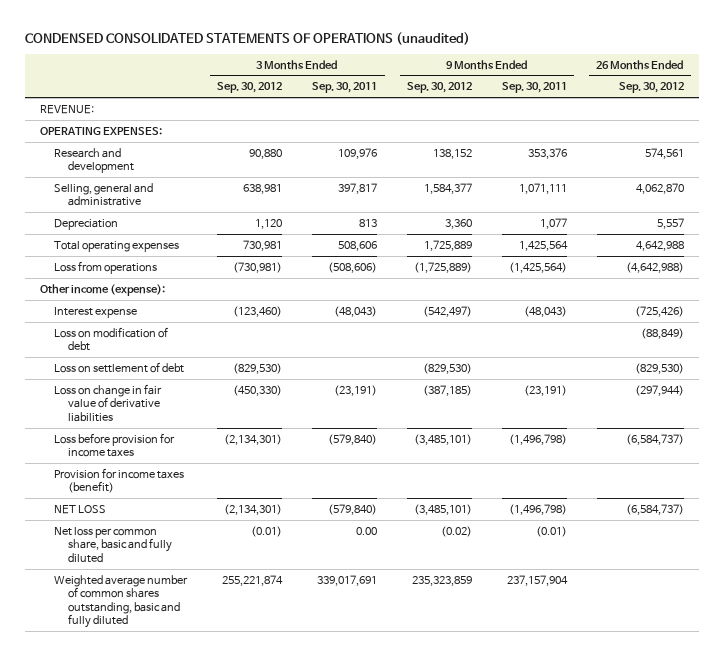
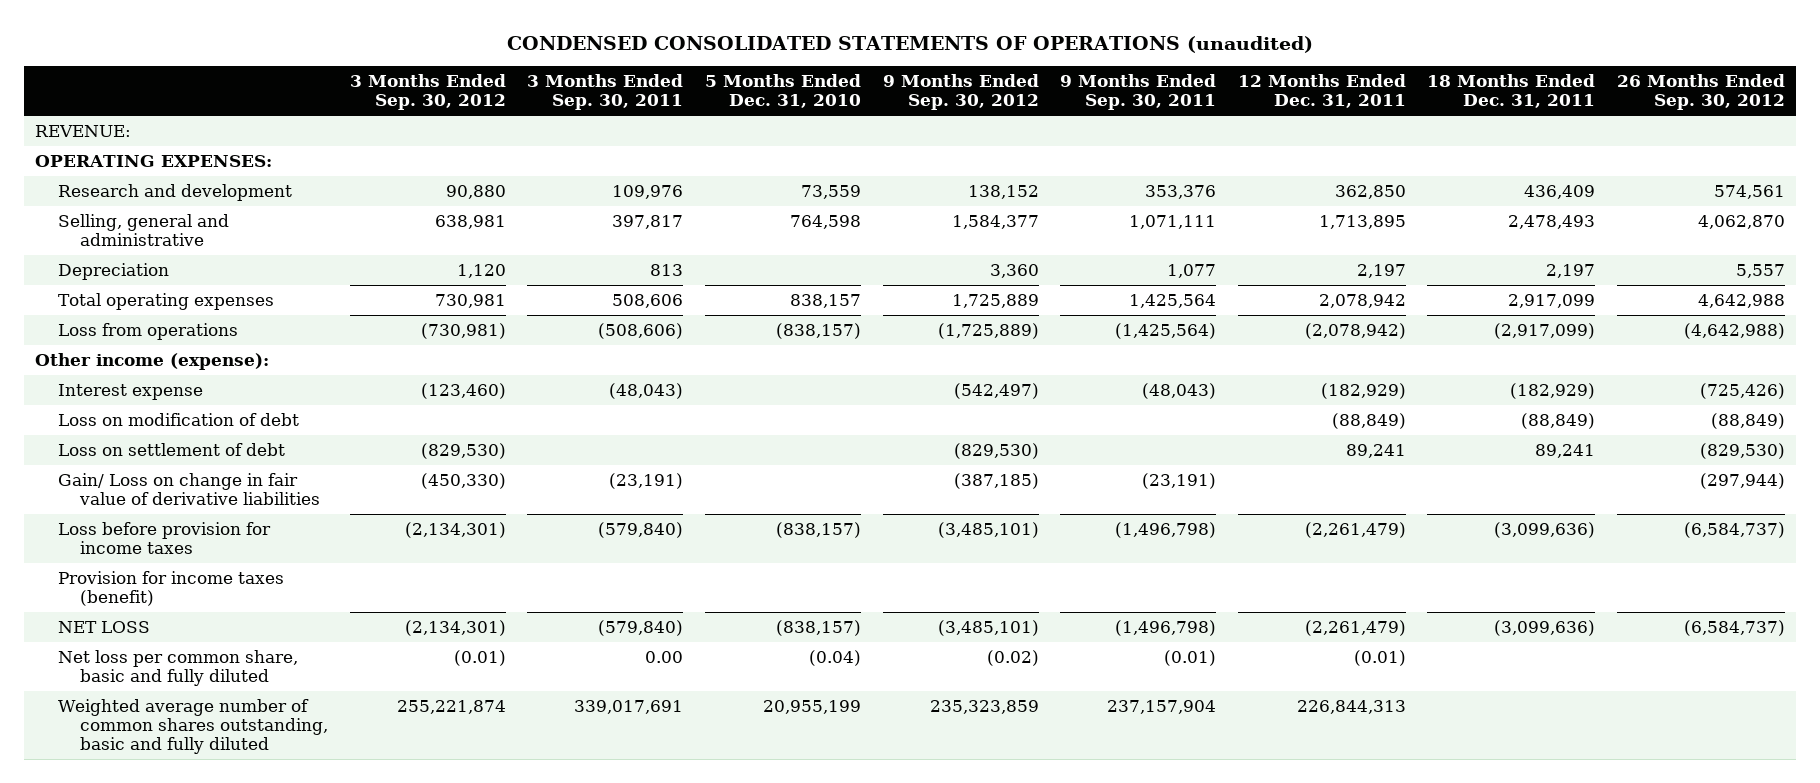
none -> [704,74,861,109] 5 Months Ended Dec. 31, 2010
none -> [1237,74,1406,109] 12 Months Ended Dec. 31, 2011
none -> [1427,74,1596,109] 18 Months Ended Dec. 31, 2011
[54,383,163,422] Loss on change in fair value of derivative liabilities -> [57,472,321,505] Gain/ Loss on change in fair value of derivative liabilities

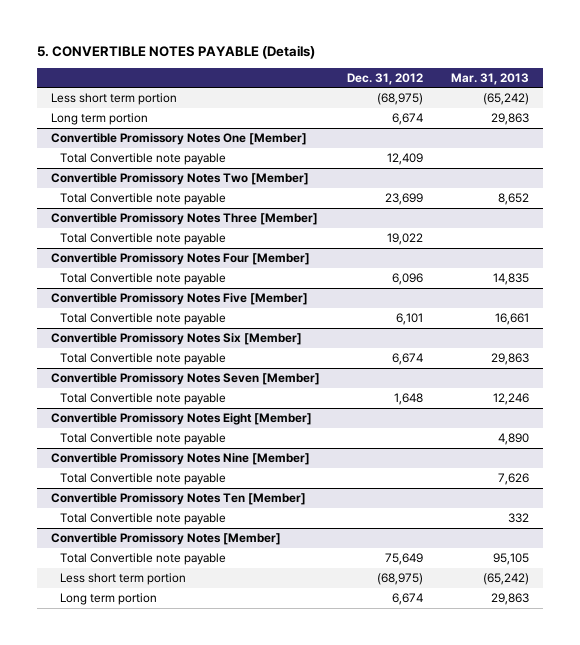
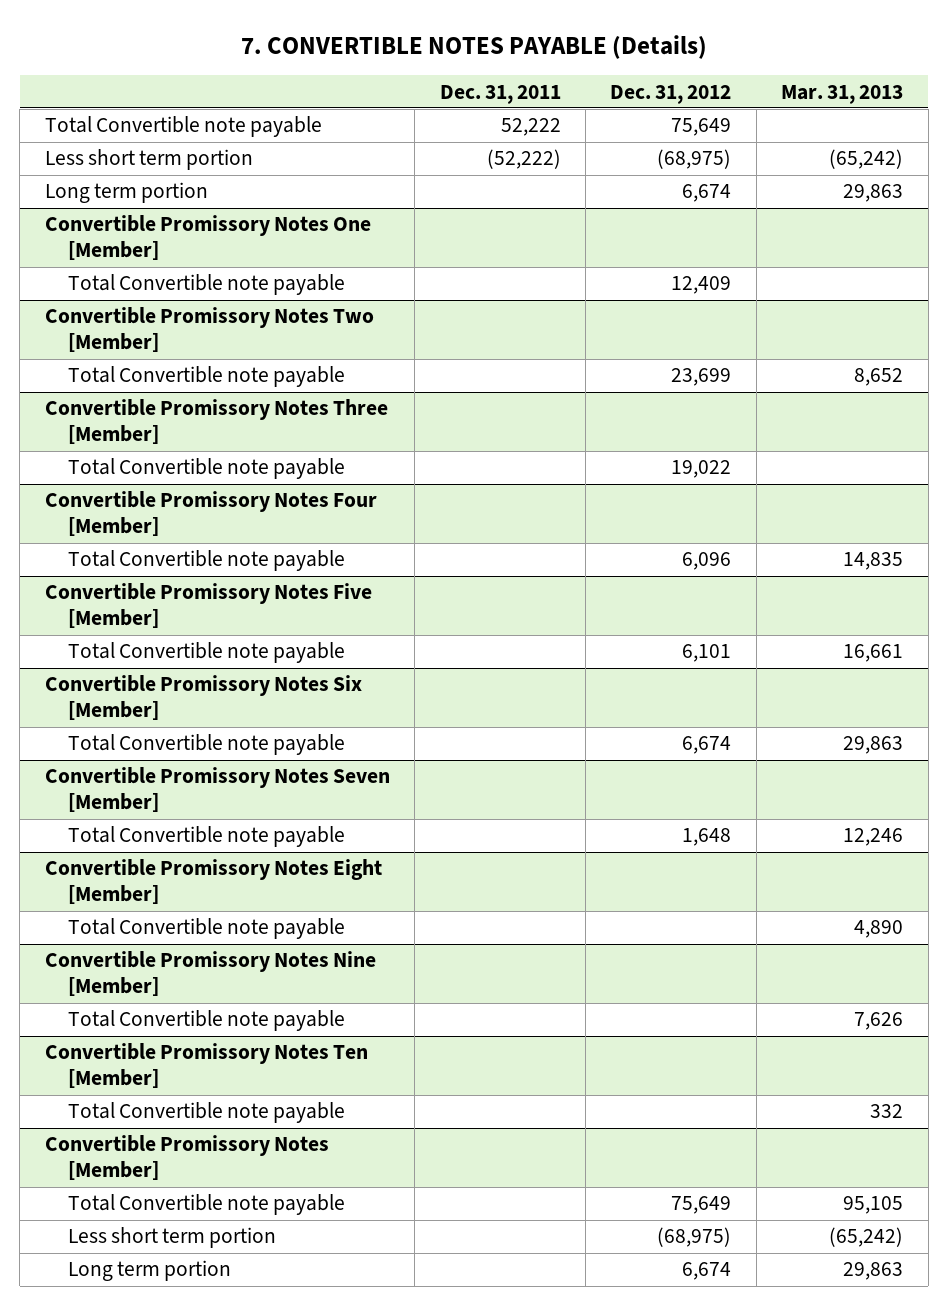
[37,44,316,59] 5. CONVERTIBLE NOTES PAYABLE (Details) -> [241,34,708,59] 7. CONVERTIBLE NOTES PAYABLE (Details)
none -> [439,84,561,104] Dec. 31, 2011
none -> [44,116,322,138] Total Convertible note payable

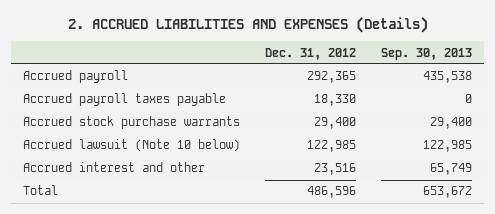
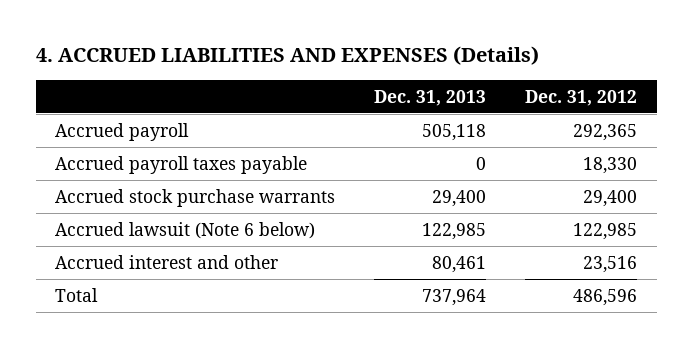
[67,17,428,34] 2. ACCRUED LIABILITIES AND EXPENSES (Details) -> [35,46,539,66] 4. ACCRUED LIABILITIES AND EXPENSES (Details)
[380,47,472,60] Sep. 30, 2013 -> none
none -> [374,89,487,106] Dec. 31, 2013
[23,139,241,153] Accrued lawsuit (Note 10 below) -> [55,221,316,239] Accrued lawsuit (Note 6 below)

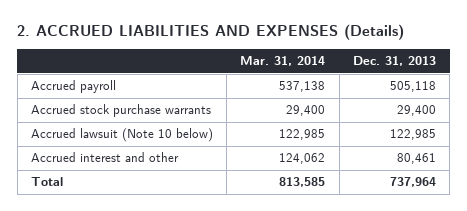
[35,46,539,66] 4. ACCRUED LIABILITIES AND EXPENSES (Details) -> [17,24,405,41] 2. ACCRUED LIABILITIES AND EXPENSES (Details)
[525,89,638,106] Dec. 31, 2012 -> none
none -> [240,56,326,67] Mar. 31, 2014
[55,155,308,174] Accrued payroll taxes payable -> none
[55,221,316,239] Accrued lawsuit (Note 6 below) -> [30,128,213,143] Accrued lawsuit (Note 10 below)

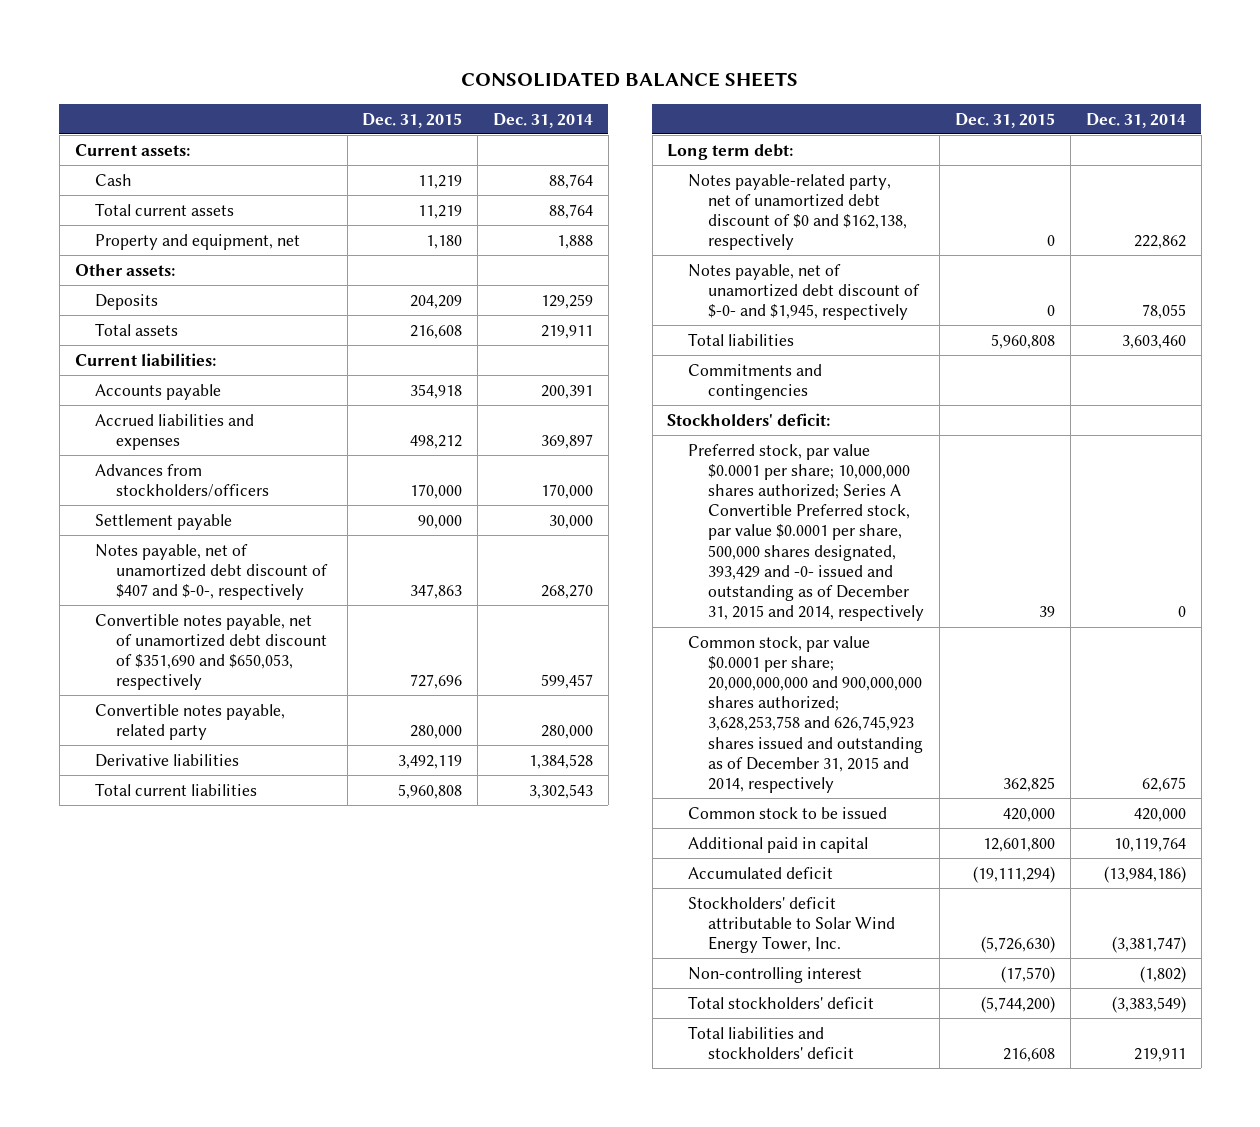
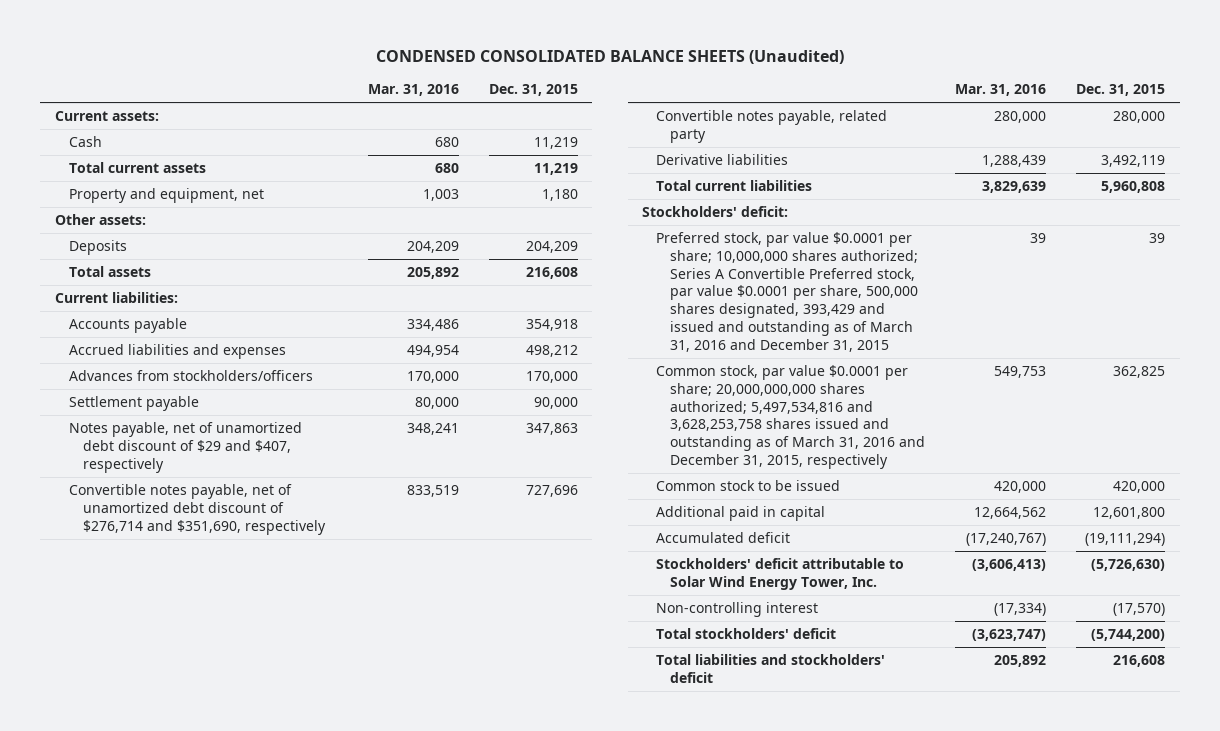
[461,72,799,88] CONSOLIDATED BALANCE SHEETS -> [376,50,845,65] CONDENSED CONSOLIDATED BALANCE SHEETS (Unaudited)
[493,112,594,128] Dec. 31, 2014 -> none
none -> [367,84,459,97] Mar. 31, 2016
[95,543,328,601] Notes payable, net of unamortized debt discount of $407 and $-0-, respectively -> [69,422,303,473] Notes payable, net of unamortized debt discount of $29 and $407, respectively
[95,613,327,691] Convertible notes payable, net of unamortized debt discount of $351,690 and $650,053, respectively -> [69,484,327,535] Convertible notes payable, net of unamortized debt discount of $276,714 and $351,690, respectively
[667,143,794,160] Long term debt: -> none
[687,173,908,251] Notes payable-related party, net of unamortized debt discount of $0 and $162,138, respectively -> none
[687,263,921,321] Notes payable, net of unamortized debt discount of $-0- and $1,945, respectively -> none
[687,332,794,346] Total liabilities -> none
[687,363,822,400] Commitments and contingencies -> none
[687,443,925,622] Preferred stock, par value $0.0001 per share; 10,000,000 shares authorized; Series A Convertible Preferred stock, par value $0.0001 per share, 500,000 shares designated, 393,429 and -0- issued and outstanding as of December 31, 2015 and 2014, respectively -> [656,232,919,352] Preferred stock, par value $0.0001 per share; 10,000,000 shares authorized; Series A Convertible Preferred stock, par value $0.0001 per share, 500,000 shares designated, 393,429 and issued and outstanding as of March 31, 2016 and December 31, 2015
[687,635,924,794] Common stock, par value $0.0001 per share; 20,000,000,000 and 900,000,000 shares authorized; 3,628,253,758 and 626,745,923 shares issued and outstanding as of December 31, 2015 and 2014, respectively -> [656,365,926,469] Common stock, par value $0.0001 per share; 20,000,000,000 shares authorized; 5,497,534,816 and 3,628,253,758 shares issued and outstanding as of March 31, 2016 and December 31, 2015, respectively

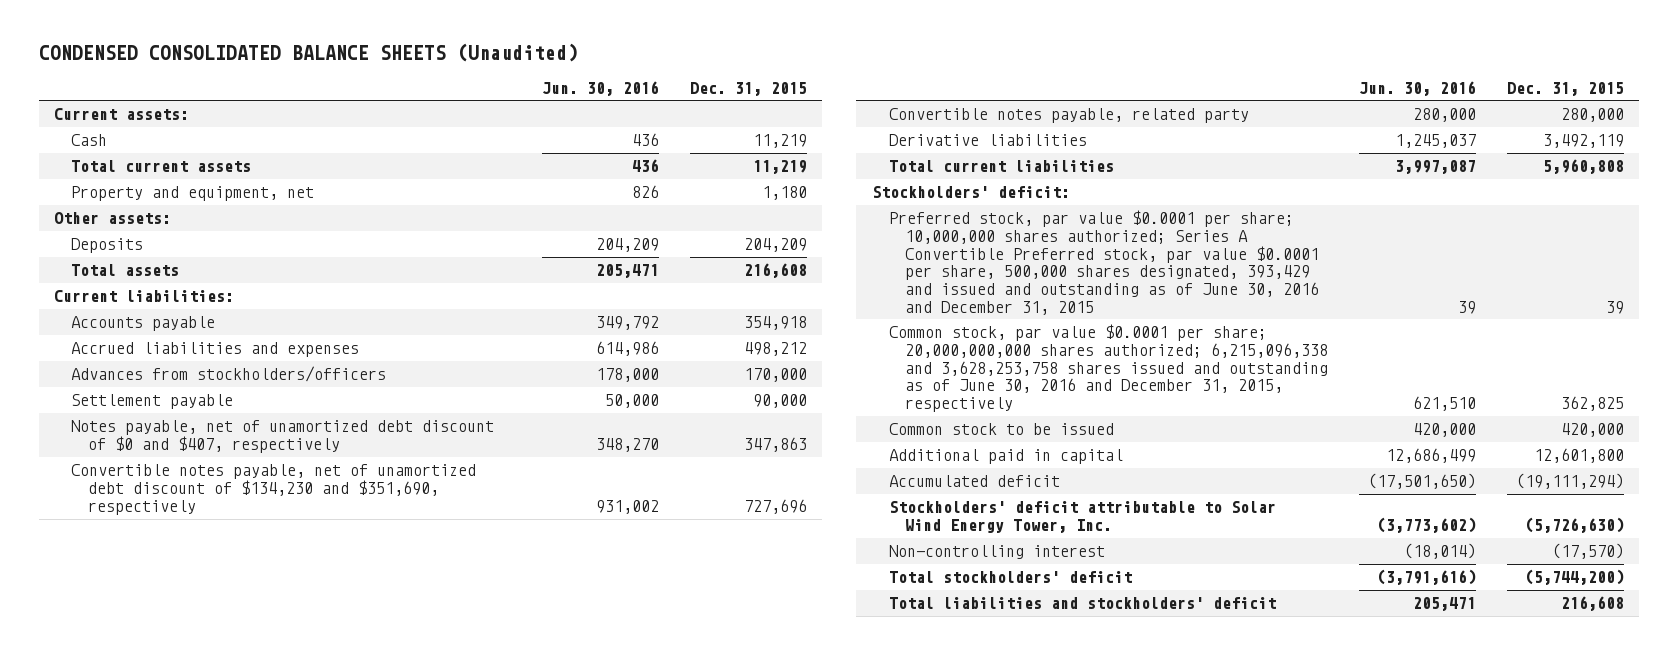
[367,84,459,97] Mar. 31, 2016 -> none
none -> [541,80,659,96] Jun. 30, 2016
[69,422,303,473] Notes payable, net of unamortized debt discount of $29 and $407, respectively -> [71,420,495,454] Notes payable, net of unamortized debt discount of $0 and $407, respectively
[69,484,327,535] Convertible notes payable, net of unamortized debt discount of $276,714 and $351,690, respectively -> [71,464,477,515] Convertible notes payable, net of unamortized debt discount of $134,230 and $351,690, respectively
[656,232,919,352] Preferred stock, par value $0.0001 per share; 10,000,000 shares authorized; Series A Convertible Preferred stock, par value $0.0001 per share, 500,000 shares designated, 393,429 and issued and outstanding as of March 31, 2016 and December 31, 2015 -> [888,210,1320,315] Preferred stock, par value $0.0001 per share; 10,000,000 shares authorized; Series A Convertible Preferred stock, par value $0.0001 per share, 500,000 shares designated, 393,429 and issued and outstanding as of June 30, 2016 and December 31, 2015
[656,365,926,469] Common stock, par value $0.0001 per share; 20,000,000,000 shares authorized; 5,497,534,816 and 3,628,253,758 shares issued and outstanding as of March 31, 2016 and December 31, 2015, respectively -> [888,324,1329,412] Common stock, par value $0.0001 per share; 20,000,000,000 shares authorized; 6,215,096,338 and 3,628,253,758 shares issued and outstanding as of June 30, 2016 and December 31, 2015, respectively

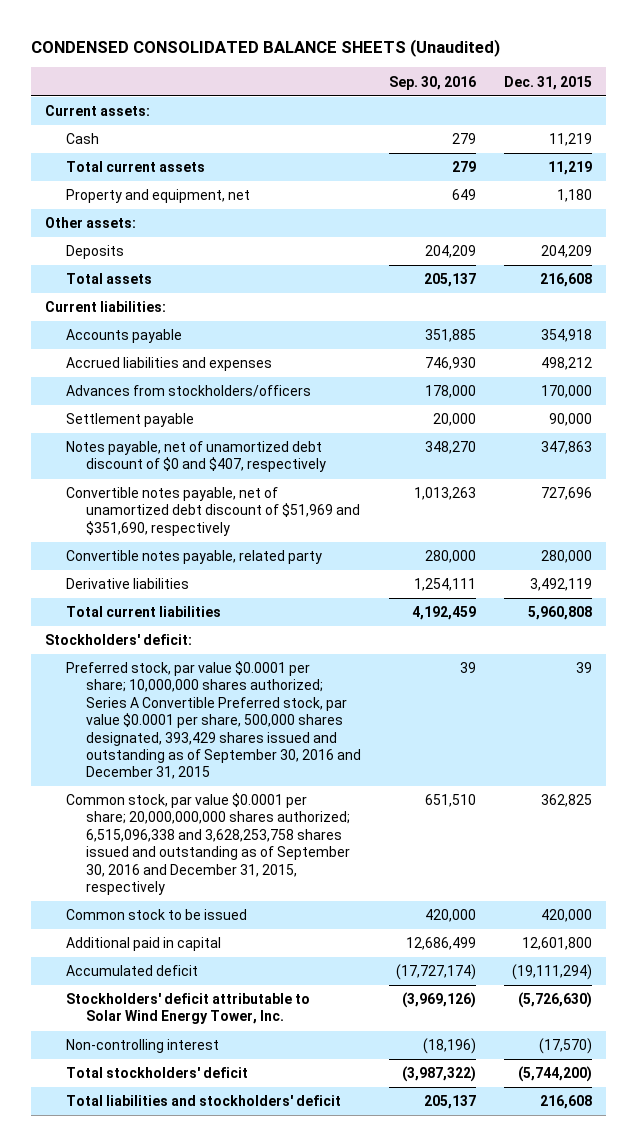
[541,80,659,96] Jun. 30, 2016 -> none
none -> [388,75,476,90] Sep. 30, 2016
[71,464,477,515] Convertible notes payable, net of unamortized debt discount of $134,230 and $351,690, respectively -> [65,487,360,536] Convertible notes payable, net of unamortized debt discount of $51,969 and $351,690, respectively
[888,210,1320,315] Preferred stock, par value $0.0001 per share; 10,000,000 shares authorized; Series A Convertible Preferred stock, par value $0.0001 per share, 500,000 shares designated, 393,429 and issued and outstanding as of June 30, 2016 and December 31, 2015 -> [65,661,361,780] Preferred stock, par value $0.0001 per share; 10,000,000 shares authorized; Series A Convertible Preferred stock, par value $0.0001 per share, 500,000 shares designated, 393,429 shares issued and outstanding as of September 30, 2016 and December 31, 2015
[888,324,1329,412] Common stock, par value $0.0001 per share; 20,000,000,000 shares authorized; 6,215,096,338 and 3,628,253,758 shares issued and outstanding as of June 30, 2016 and December 31, 2015, respectively -> [65,793,350,895] Common stock, par value $0.0001 per share; 20,000,000,000 shares authorized; 6,515,096,338 and 3,628,253,758 shares issued and outstanding as of September 30, 2016 and December 31, 2015, respectively

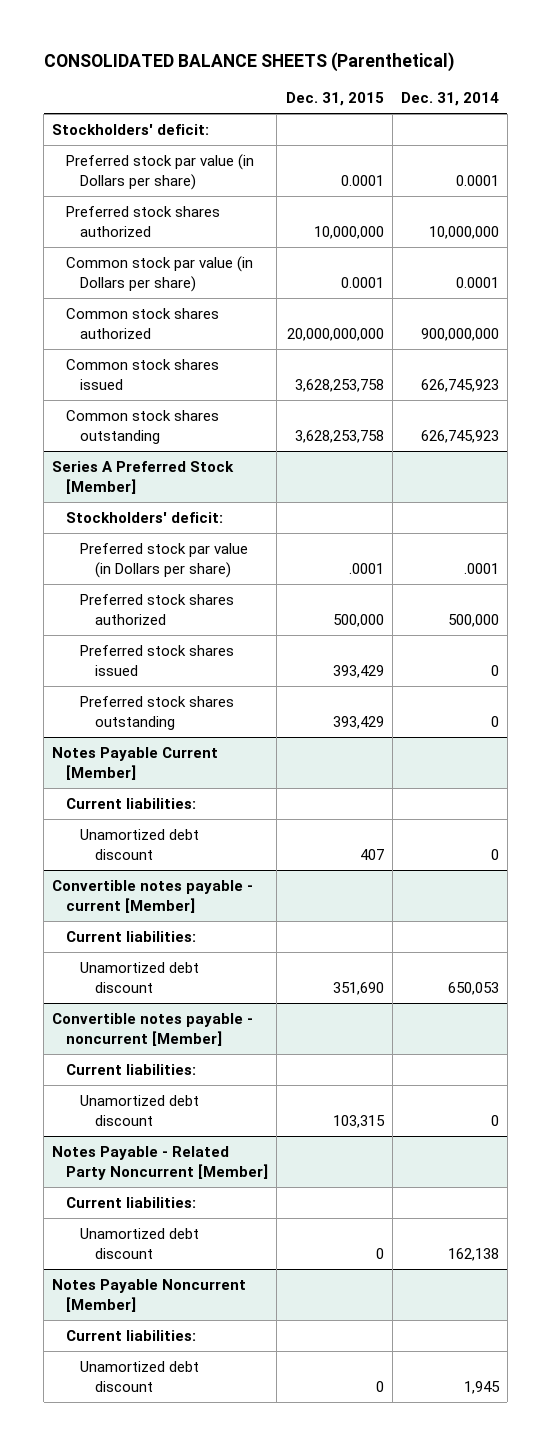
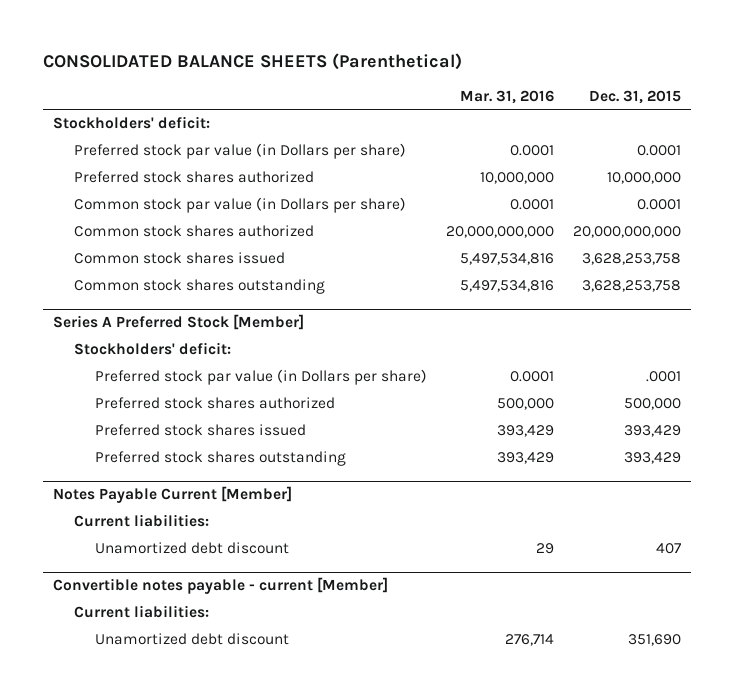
[400,92,499,107] Dec. 31, 2014 -> none
none -> [459,90,554,105] Mar. 31, 2016
[52,1012,254,1046] Convertible notes payable - noncurrent [Member] -> none
[66,1063,197,1075] Current liabilities: -> none
[80,1094,200,1126] Unamortized debt discount -> none
[52,1145,269,1180] Notes Payable - Related Party Noncurrent [Member] -> none
[66,1196,197,1208] Current liabilities: -> none
[80,1227,200,1259] Unamortized debt discount -> none
[52,1278,247,1312] Notes Payable Noncurrent [Member] -> none
[66,1329,197,1341] Current liabilities: -> none
[80,1360,200,1392] Unamortized debt discount -> none

